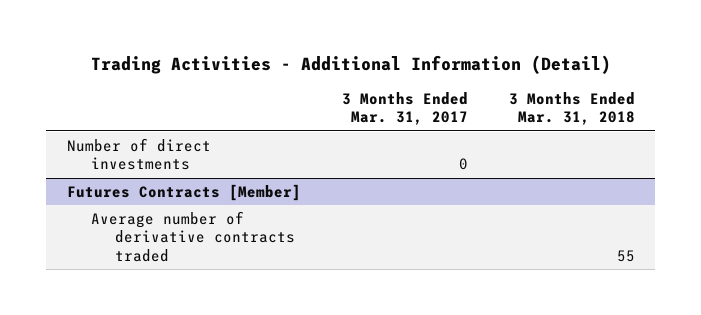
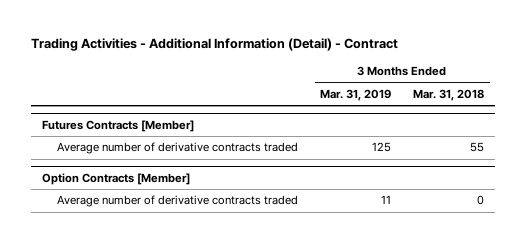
[90,54,611,74] Trading Activities - Additional Information (Detail) -> [30,38,398,52] Trading Activities - Additional Information (Detail) - Contract
[341,91,468,126] 3 Months Ended Mar. 31, 2017 -> none
none -> [320,88,392,101] Mar. 31, 2019
[66,137,211,171] Number of direct investments -> none
none -> [41,172,190,185] Option Contracts [Member]
none -> [56,195,298,208] Average number of derivative contracts traded

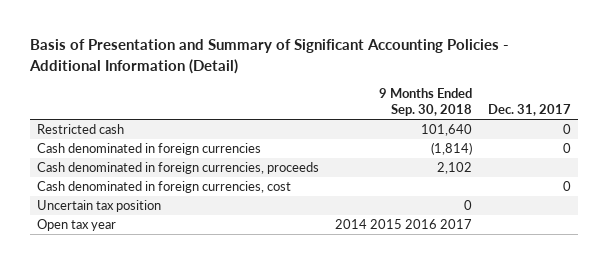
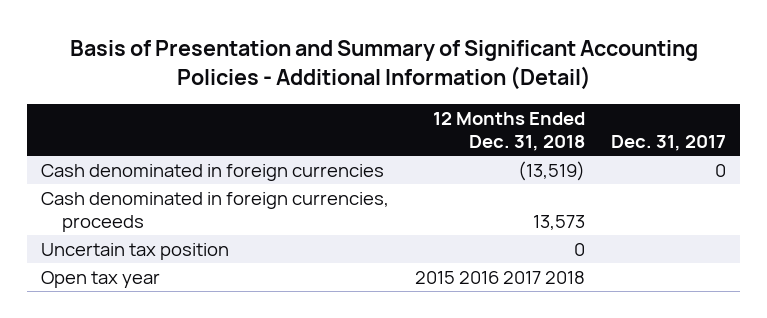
[379,88,473,117] 9 Months Ended Sep. 30, 2018 -> none
none -> [433,111,586,151] 12 Months Ended Dec. 31, 2018
[37,124,125,135] Restricted cash -> none
[37,181,292,194] Cash denominated in foreign currencies, cost -> none

